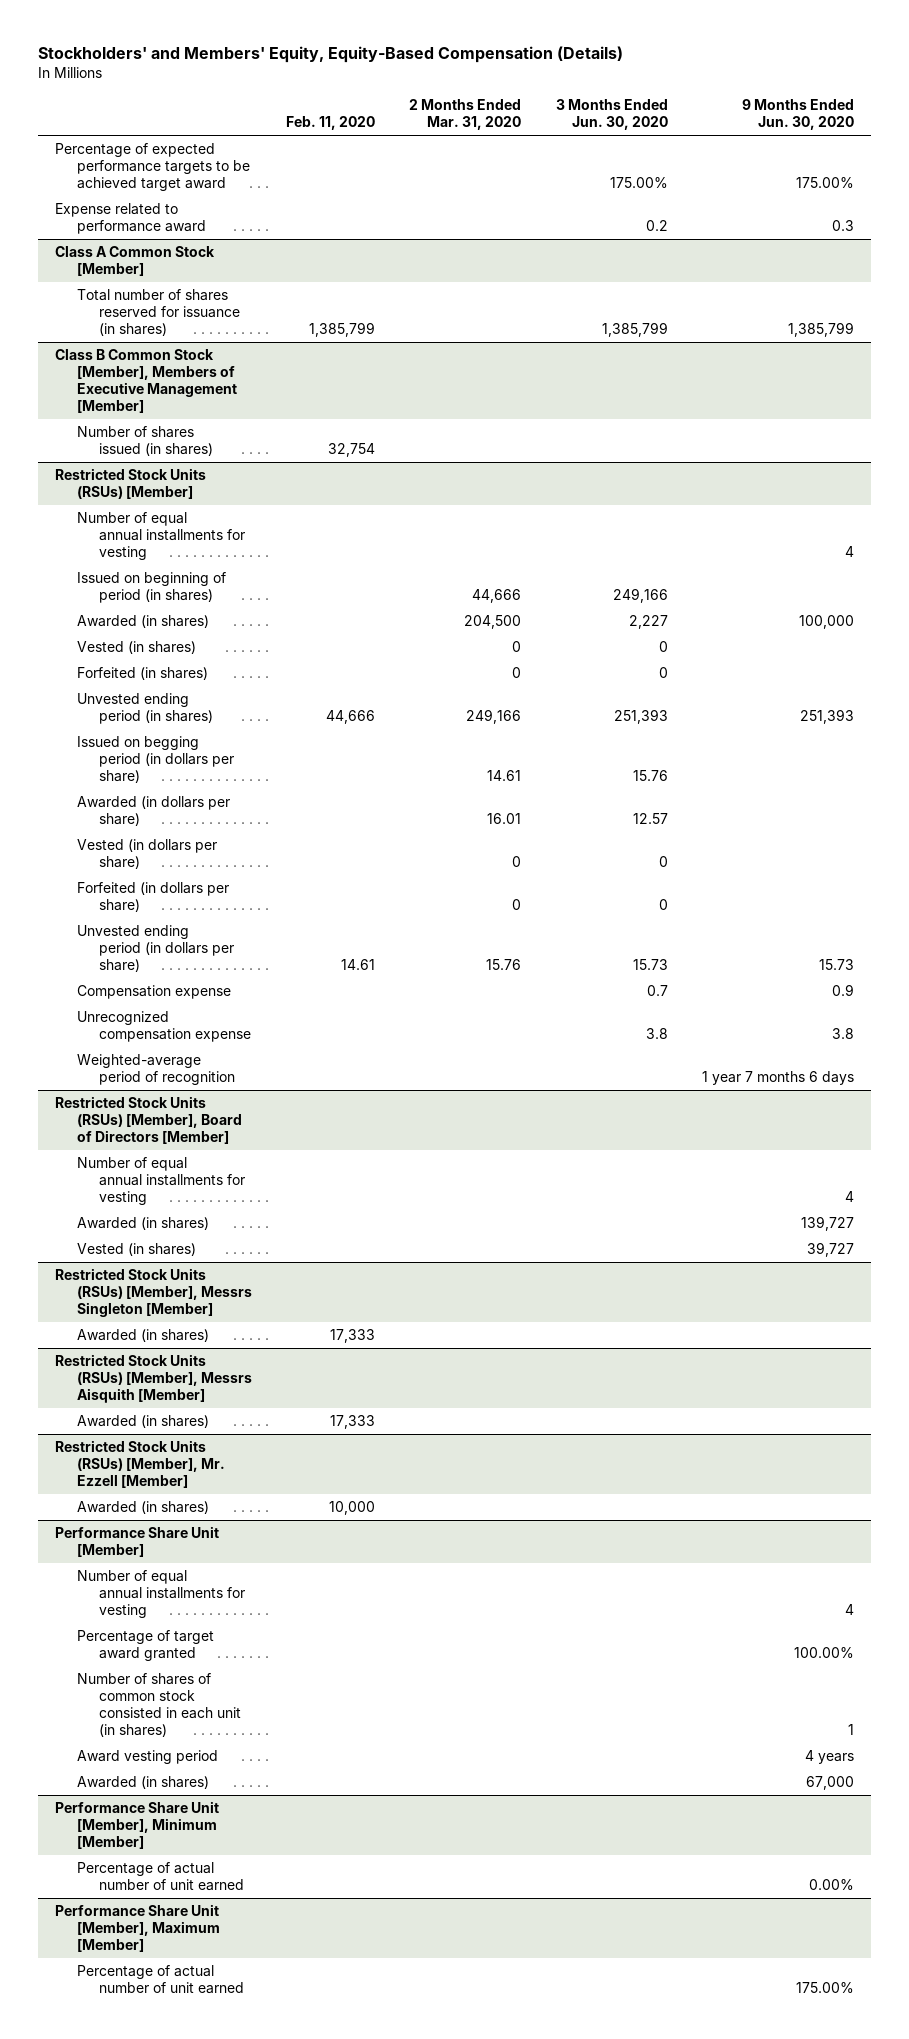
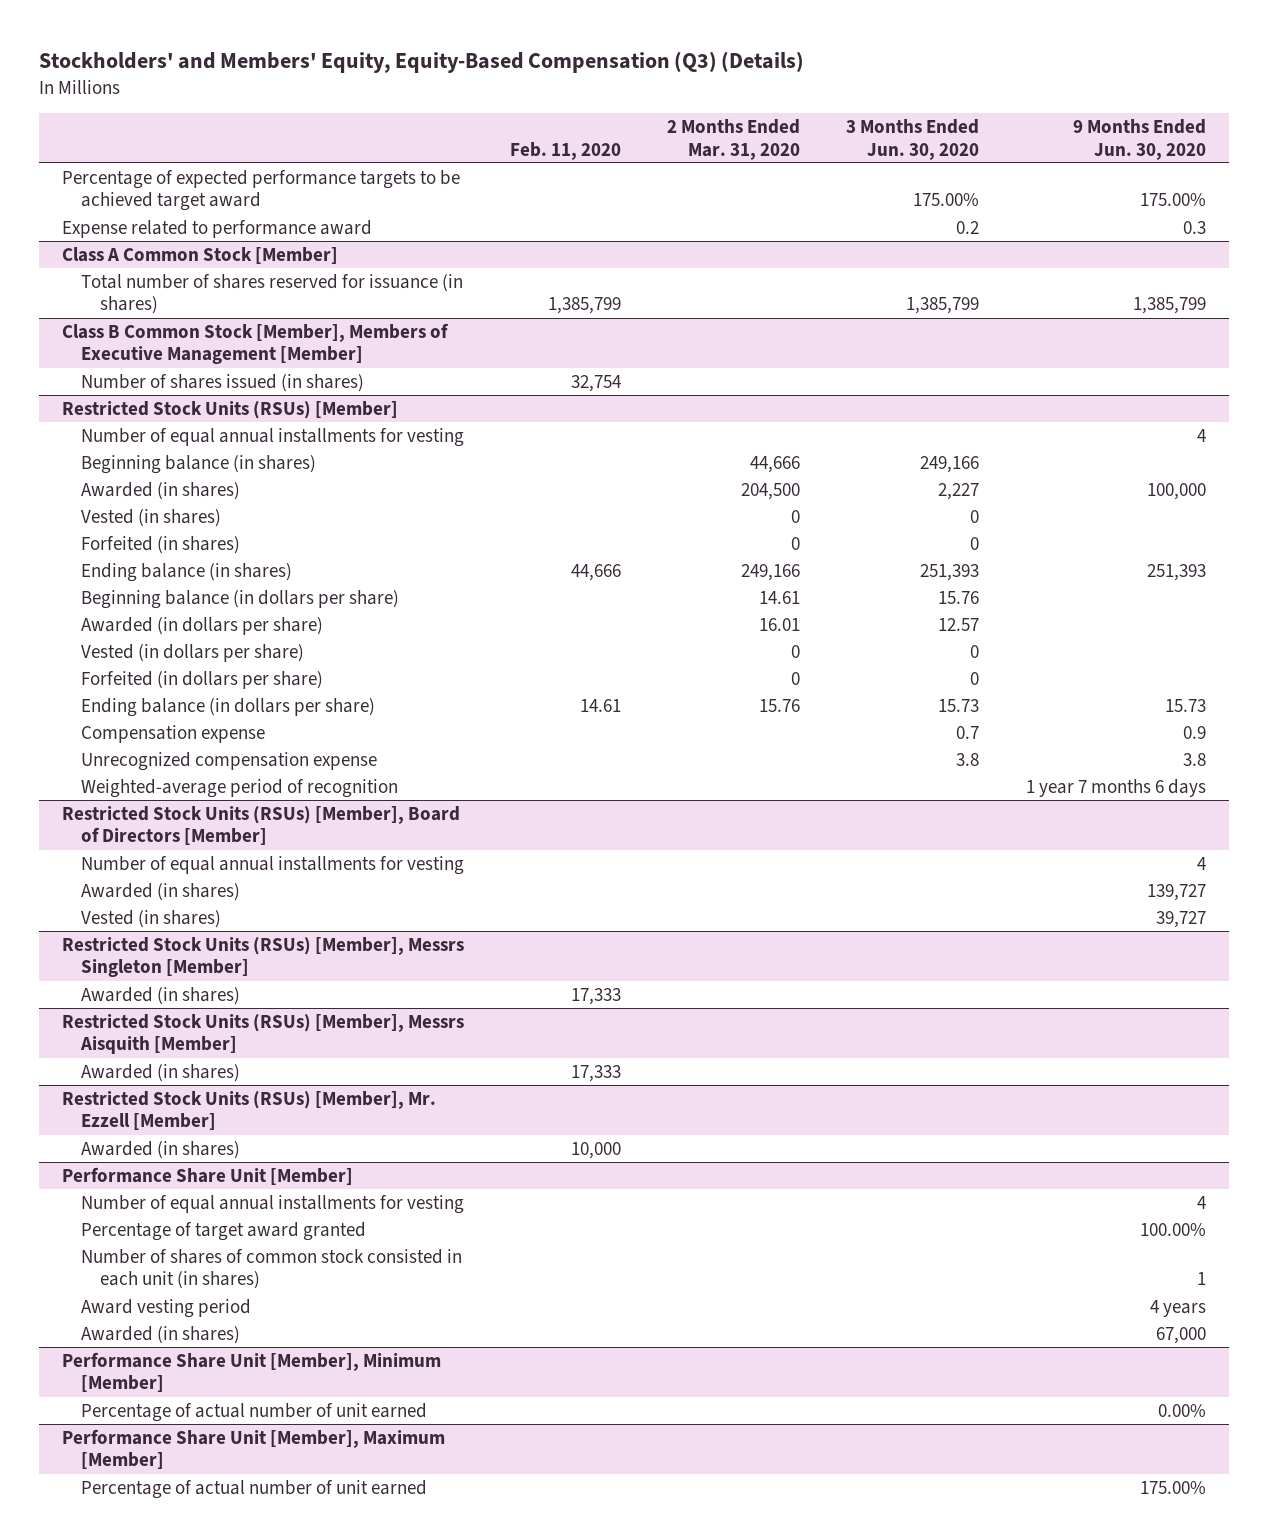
[37,46,623,64] Stockholders' and Members' Equity, Equity-Based Compensation (Details) -> [38,51,804,74] Stockholders' and Members' Equity, Equity-Based Compensation (Q3) (Details)
[76,572,226,604] Issued on beginning of period (in shares) -> [80,455,316,475] Beginning balance (in shares)
[76,693,213,725] Unvested ending period (in shares) -> [80,563,292,583] Ending balance (in shares)
[76,736,234,784] Issued on begging period (in dollars per share) -> [80,590,399,610] Beginning balance (in dollars per share)
[76,925,234,973] Unvested ending period (in dollars per share) -> [80,698,375,718] Ending balance (in dollars per share)

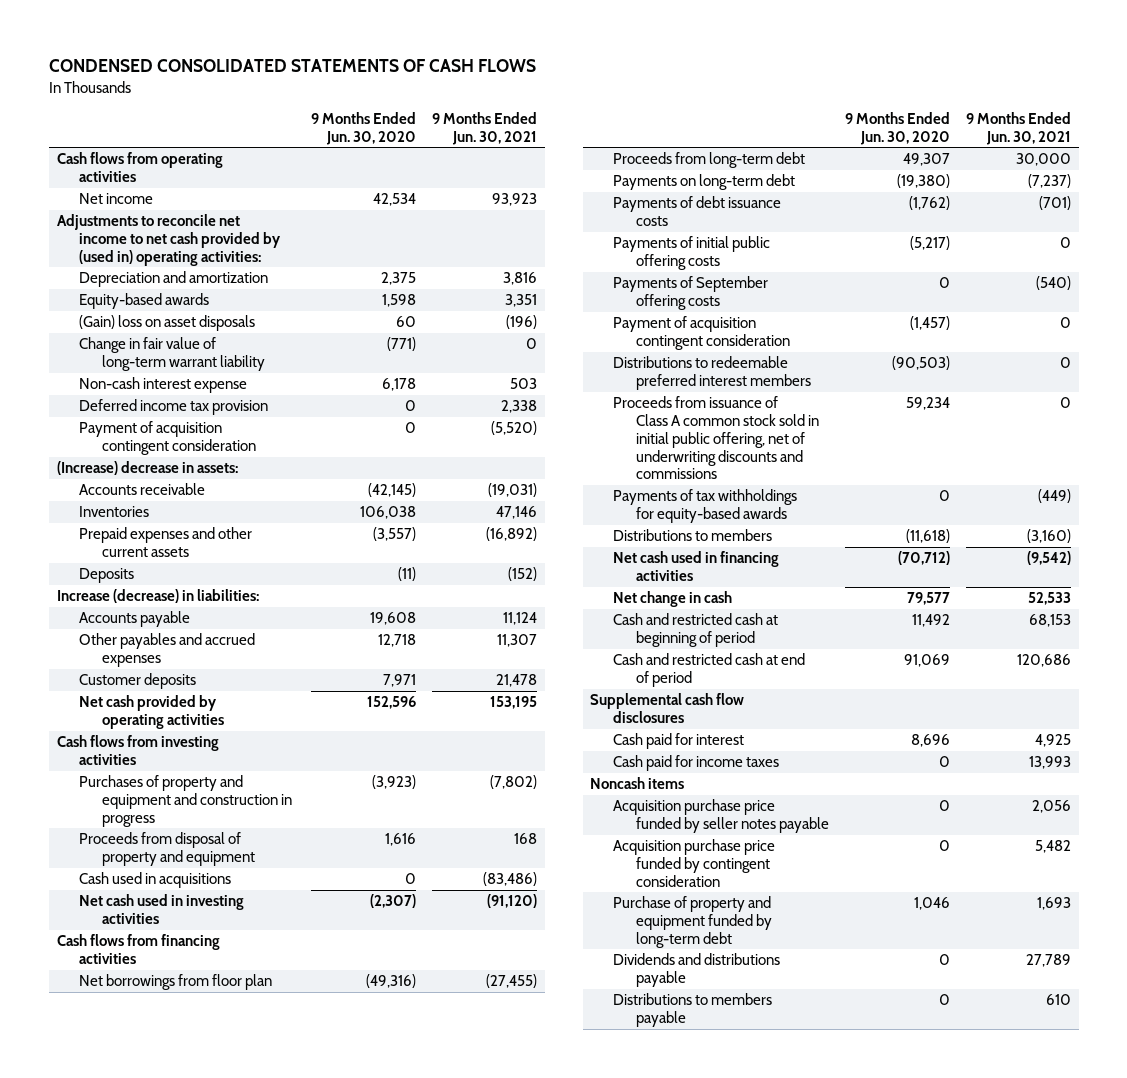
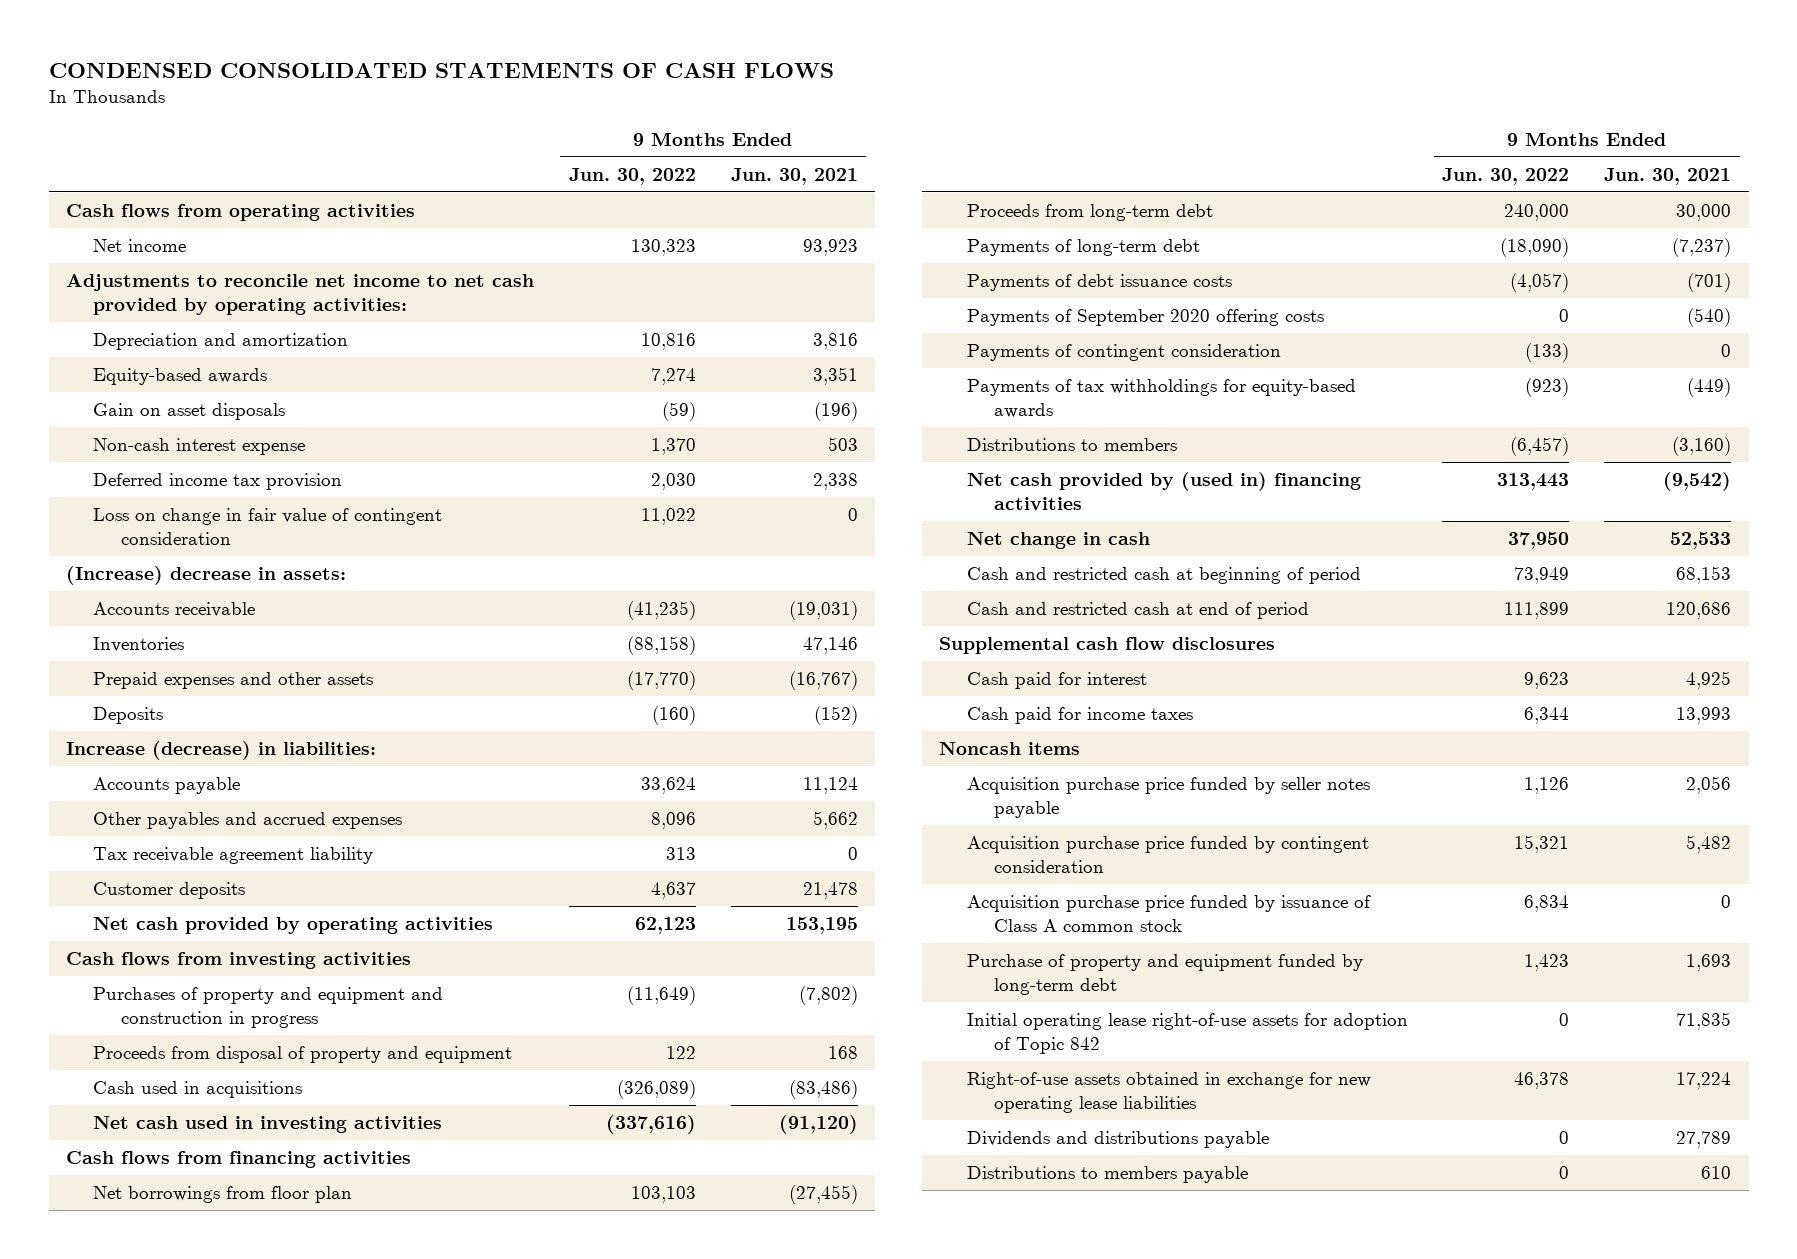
[310,111,416,145] 9 Months Ended Jun. 30, 2020 -> none
none -> [569,167,697,185] Jun. 30, 2022
[56,214,282,266] Adjustments to reconcile net income to net cash provided by (used in) operating activities: -> [65,273,534,315] Adjustments to reconcile net income to net cash provided by operating activities:
[79,337,265,372] Change in fair value of long-term warrant liability -> none
[79,315,256,332] (Gain) loss on asset disposals -> [93,402,286,420] Gain on asset disposals
[79,421,256,456] Payment of acquisition contingent consideration -> none
none -> [93,507,443,545] Loss on change in fair value of contingent consideration
[79,527,253,558] Prepaid expenses and other current assets -> [93,671,374,689] Prepaid expenses and other assets
[485,527,537,542] (16,892) -> [788,670,858,690] (16,767)
[496,634,537,648] 11,307 -> [812,810,858,829] 5,662
none -> [93,846,374,864] Tax receivable agreement liability
[613,174,796,191] Payments on long-term debt -> [966,238,1200,256] Payments of long-term debt
[613,236,771,271] Payments of initial public offering costs -> none
[613,356,811,391] Distributions to redeemable preferred interest members -> none
[613,396,819,480] Proceeds from issuance of Class A common stock sold in initial public offering, net of underwriting discounts and commissions -> none
[613,276,769,311] Payments of September offering costs -> [966,308,1324,326] Payments of September 2020 offering costs
[613,316,790,351] Payment of acquisition contingent consideration -> [966,343,1281,361] Payments of contingent consideration
[613,551,780,582] Net cash used in financing activities -> [966,471,1361,510] Net cash provided by (used in) financing activities
none -> [966,894,1371,932] Acquisition purchase price funded by issuance of Class A common stock
none -> [966,1012,1408,1054] Initial operating lease right-of-use assets for adoption of Topic 842
none -> [966,1071,1371,1113] Right-of-use assets obtained in exchange for new operating lease liabilities

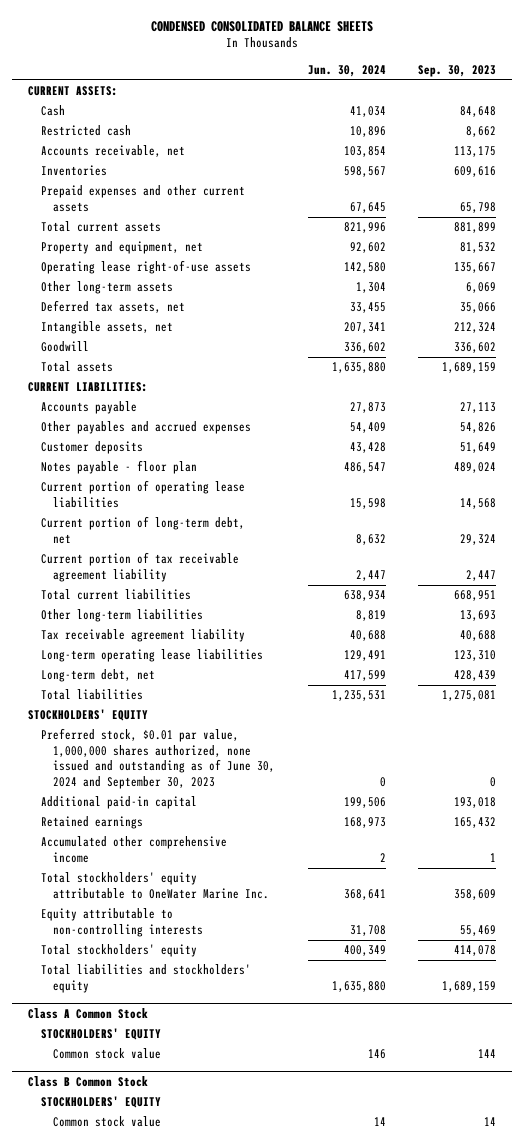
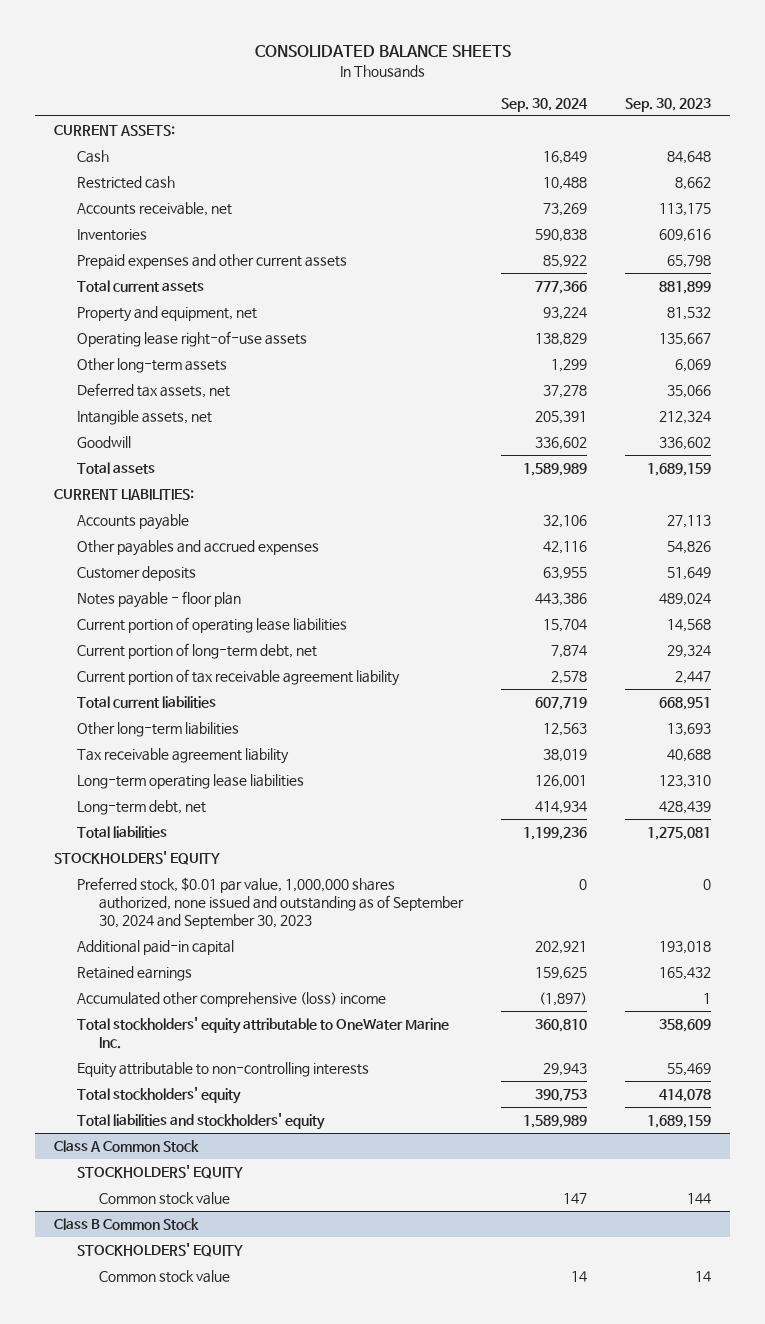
[150,20,373,32] CONDENSED CONSOLIDATED BALANCE SHEETS -> [254,44,511,57] CONSOLIDATED BALANCE SHEETS
[307,65,386,78] Jun. 30, 2024 -> none
none -> [501,97,589,112] Sep. 30, 2024
[40,728,276,789] Preferred stock, $0.01 par value, 1,000,000 shares authorized, none issued and outstanding as of June 30, 2024 and September 30, 2023 -> [76,876,464,930] Preferred stock, $0.01 par value, 1,000,000 shares authorized, none issued and outstanding as of September 30, 2024 and September 30, 2023
[40,836,227,863] Accumulated other comprehensive income -> [76,991,386,1007] Accumulated other comprehensive (loss) income

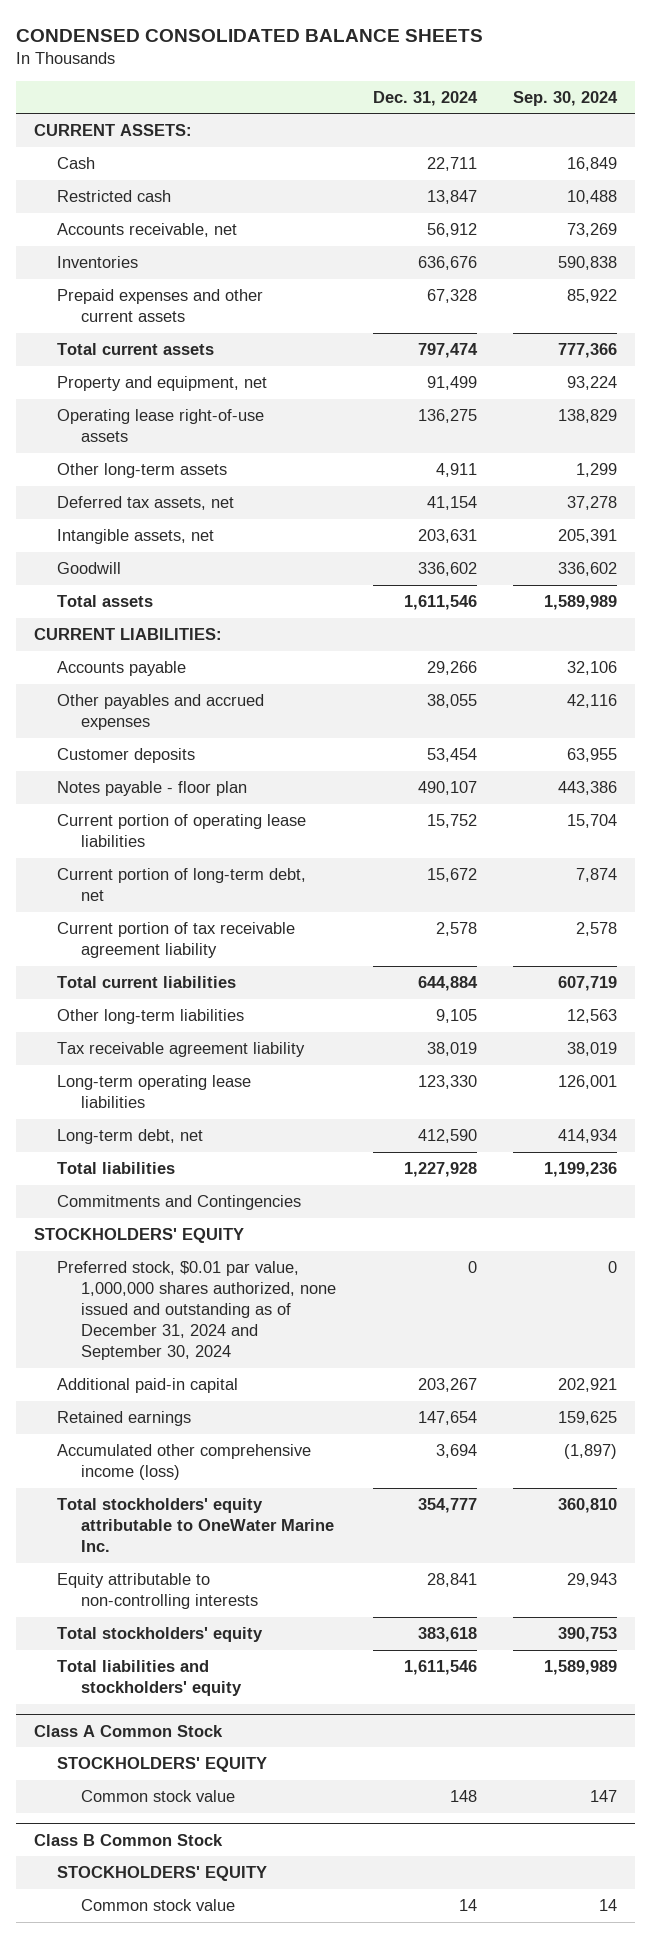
[254,44,511,57] CONSOLIDATED BALANCE SHEETS -> [15,28,483,42] CONDENSED CONSOLIDATED BALANCE SHEETS
[625,97,712,112] Sep. 30, 2023 -> none
none -> [372,90,478,106] Dec. 31, 2024
none -> [57,1195,302,1211] Commitments and Contingencies
[76,876,464,930] Preferred stock, $0.01 par value, 1,000,000 shares authorized, none issued and outstanding as of September 30, 2024 and September 30, 2023 -> [57,1261,336,1361] Preferred stock, $0.01 par value, 1,000,000 shares authorized, none issued and outstanding as of December 31, 2024 and September 30, 2024
[76,991,386,1007] Accumulated other comprehensive (loss) income -> [57,1444,312,1481] Accumulated other comprehensive income (loss)

